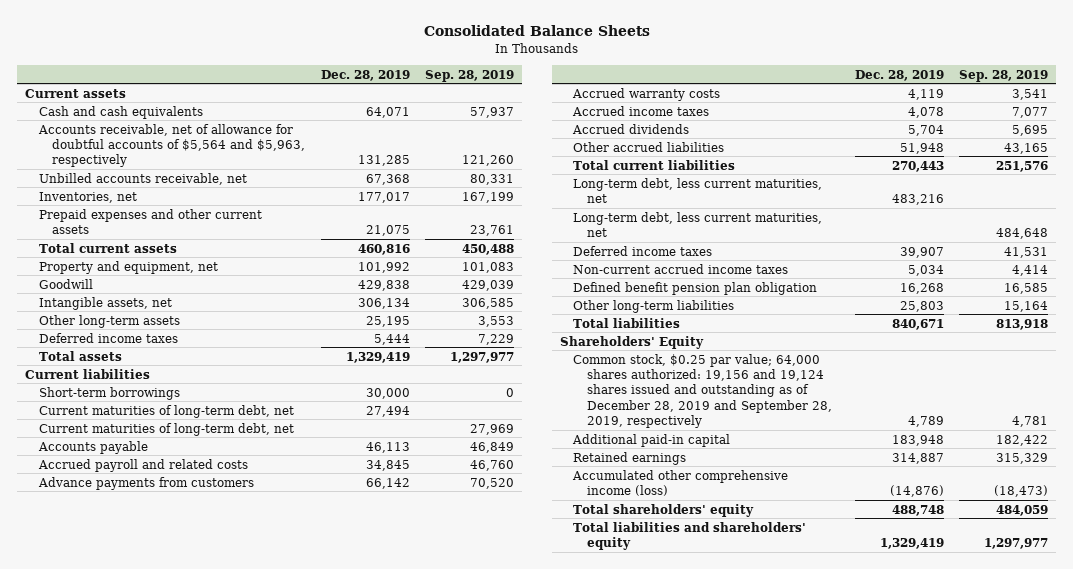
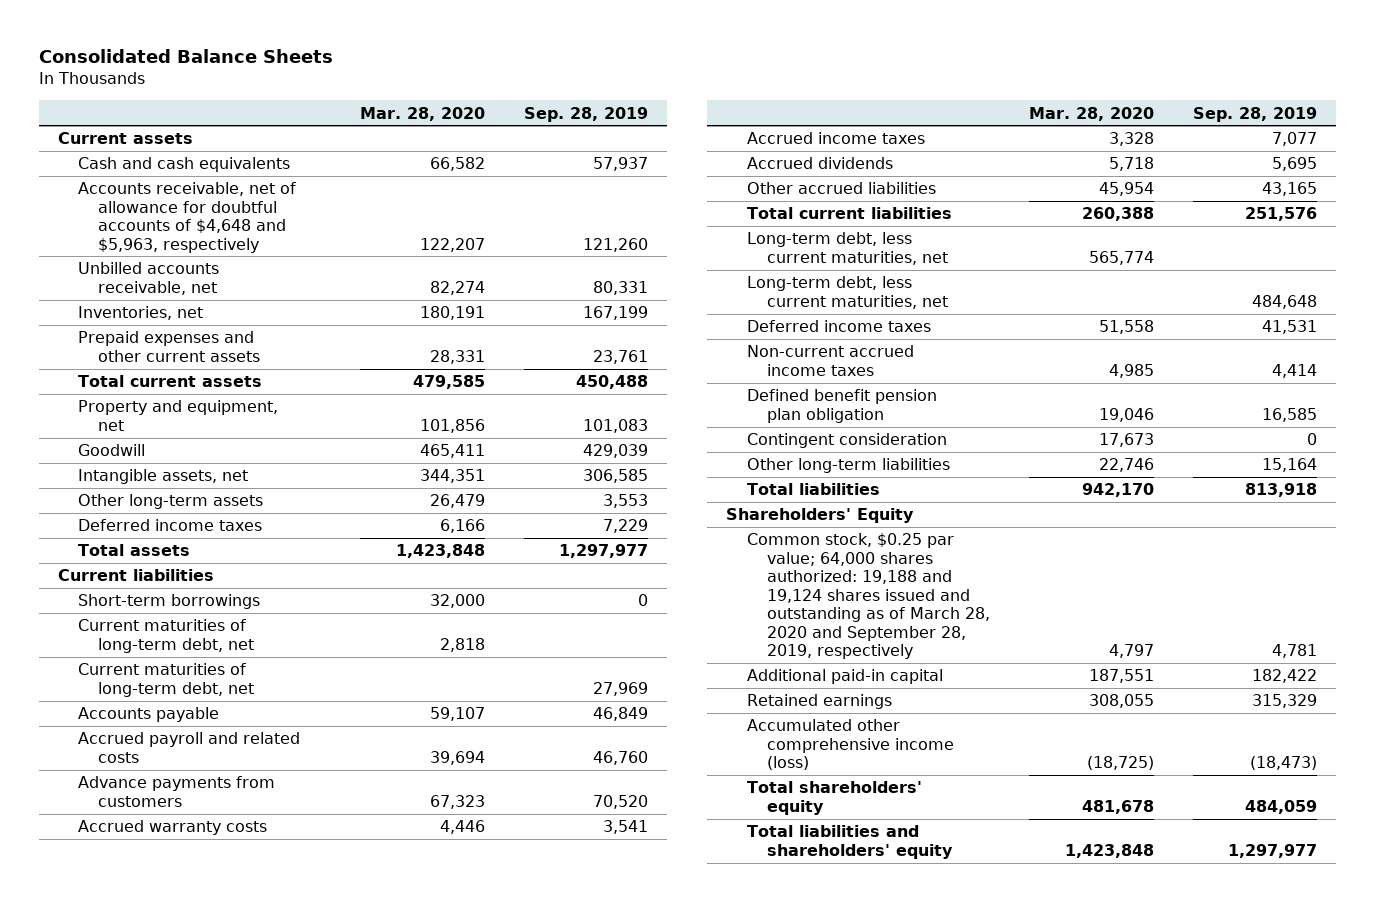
[320,69,410,81] Dec. 28, 2019 -> none
none -> [360,106,486,121] Mar. 28, 2020
[37,123,306,168] Accounts receivable, net of allowance for doubtful accounts of $5,564 and $5,963, respectively -> [78,182,297,253] Accounts receivable, net of allowance for doubtful accounts of $4,648 and $5,963, respectively
none -> [746,433,947,449] Contingent consideration
[573,353,832,428] Common stock, $0.25 par value; 64,000 shares authorized: 19,156 and 19,124 shares issued and outstanding as of December 28, 2019 and September 28, 2019, respectively -> [746,533,990,660] Common stock, $0.25 par value; 64,000 shares authorized: 19,188 and 19,124 shares issued and outstanding as of March 28, 2020 and September 28, 2019, respectively

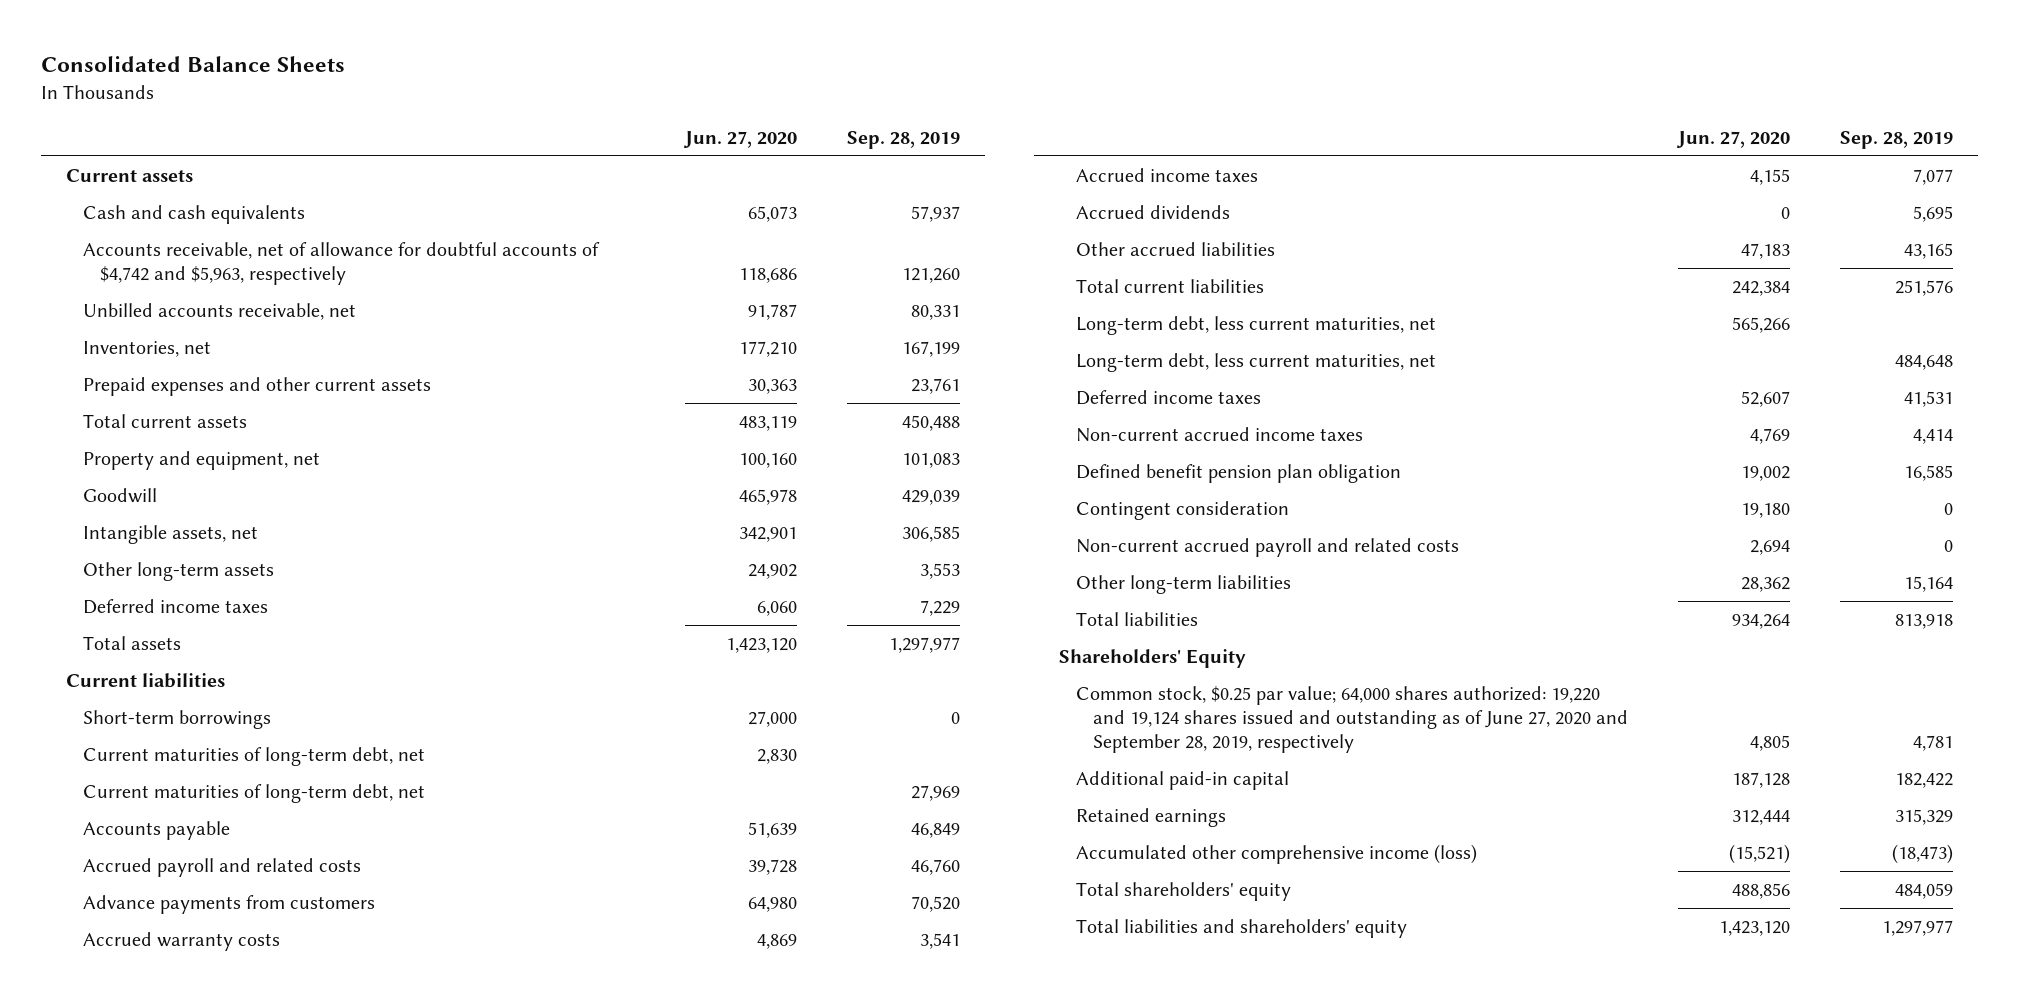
[360,106,486,121] Mar. 28, 2020 -> none
none -> [682,130,797,148] Jun. 27, 2020
[78,182,297,253] Accounts receivable, net of allowance for doubtful accounts of $4,648 and $5,963, respectively -> [82,242,600,286] Accounts receivable, net of allowance for doubtful accounts of $4,742 and $5,963, respectively
none -> [1076,538,1460,558] Non-current accrued payroll and related costs
[746,533,990,660] Common stock, $0.25 par value; 64,000 shares authorized: 19,188 and 19,124 shares issued and outstanding as of March 28, 2020 and September 28, 2019, respectively -> [1076,686,1629,753] Common stock, $0.25 par value; 64,000 shares authorized: 19,220 and 19,124 shares issued and outstanding as of June 27, 2020 and September 28, 2019, respectively

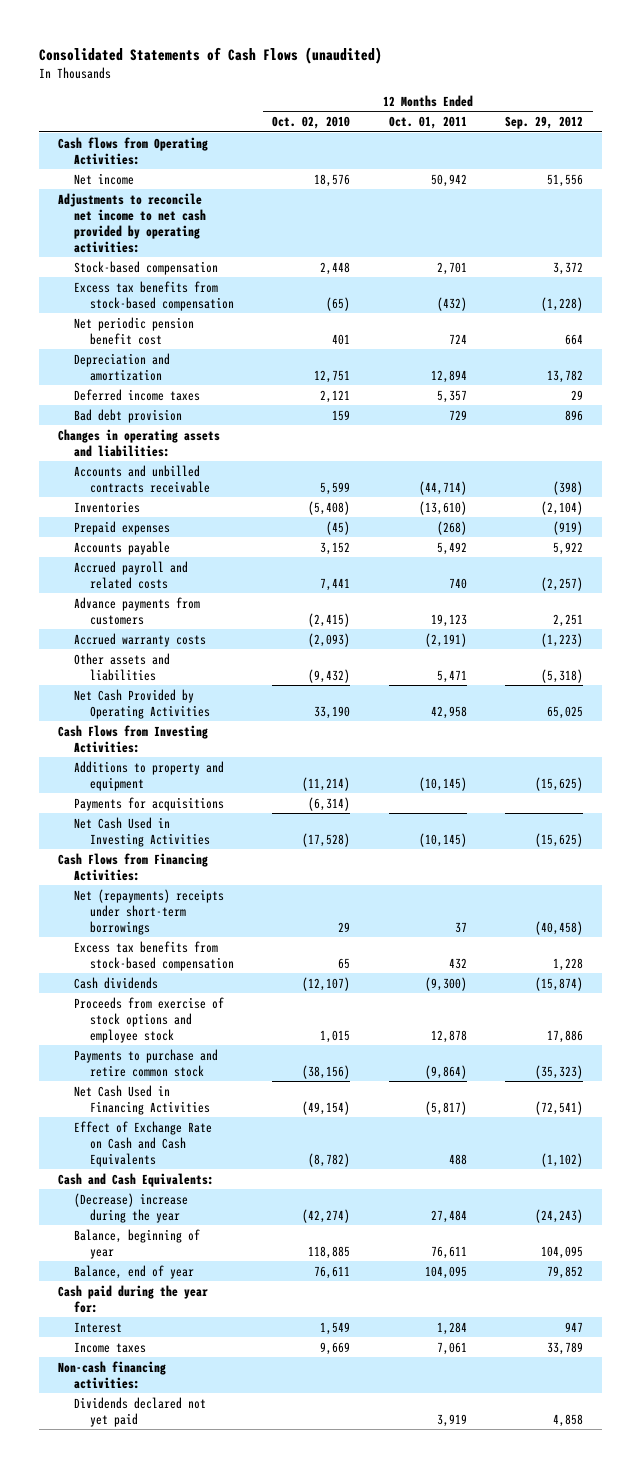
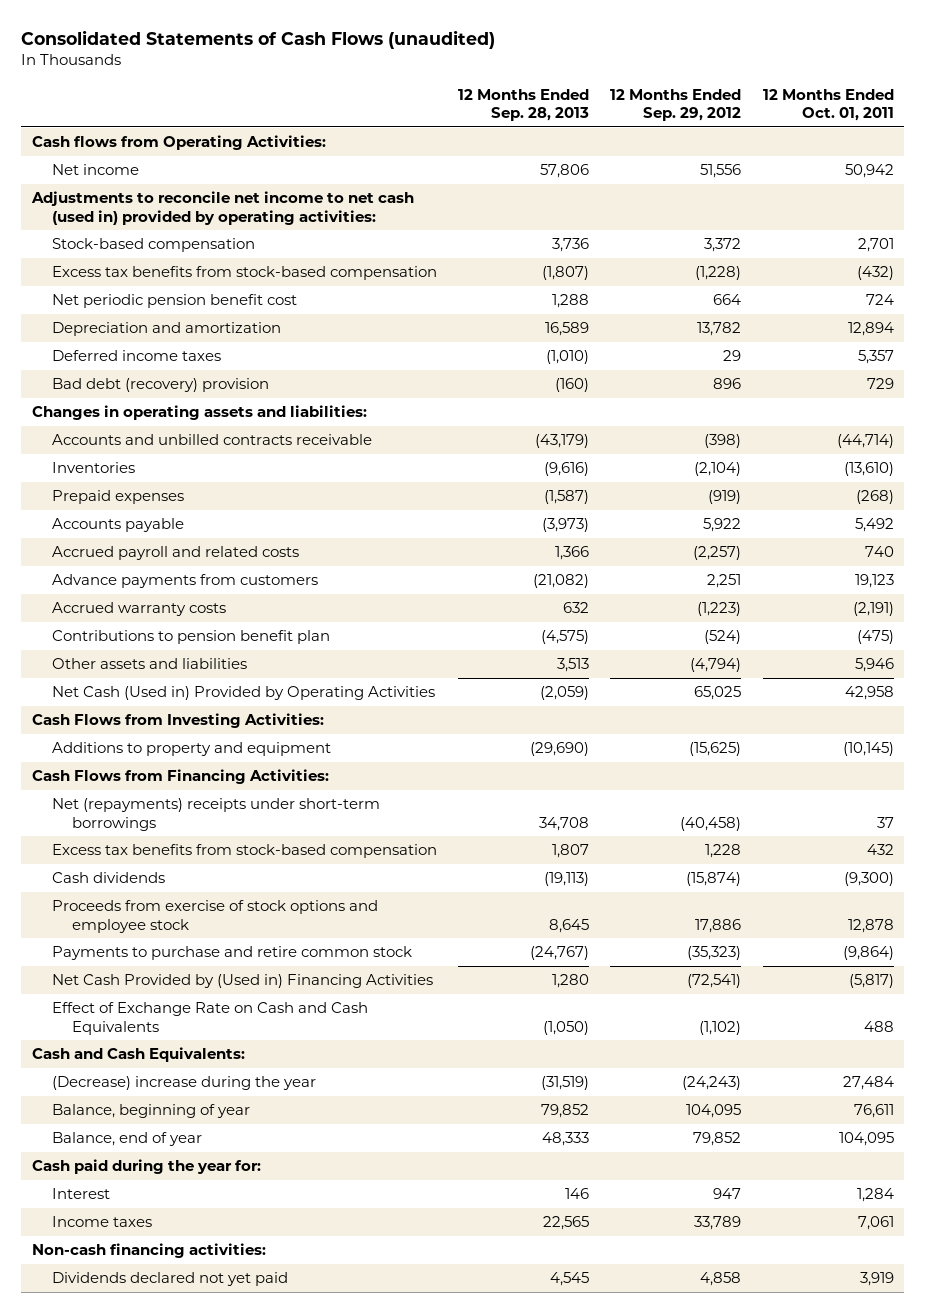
[272,116,351,130] Oct. 02, 2010 -> none
none -> [458,88,590,122] 12 Months Ended Sep. 28, 2013
[58,192,207,253] Adjustments to reconcile net income to net cash provided by operating activities: -> [30,191,414,225] Adjustments to reconcile net income to net cash (used in) provided by operating activities:
[74,408,183,423] Bad debt provision -> [51,378,269,393] Bad debt (recovery) provision
none -> [51,630,330,645] Contributions to pension benefit plan
[436,669,467,683] 5,471 -> [854,658,894,673] 5,946
[541,668,584,683] (5,318) -> [690,658,742,673] (4,794)
[74,688,210,719] Net Cash Provided by Operating Activities -> [51,686,435,701] Net Cash (Used in) Provided by Operating Activities
[74,796,225,811] Payments for acquisitions -> none
[74,816,210,847] Net Cash Used in Investing Activities -> none
[74,1084,210,1115] Net Cash Used in Financing Activities -> [51,974,433,989] Net Cash Provided by (Used in) Financing Activities

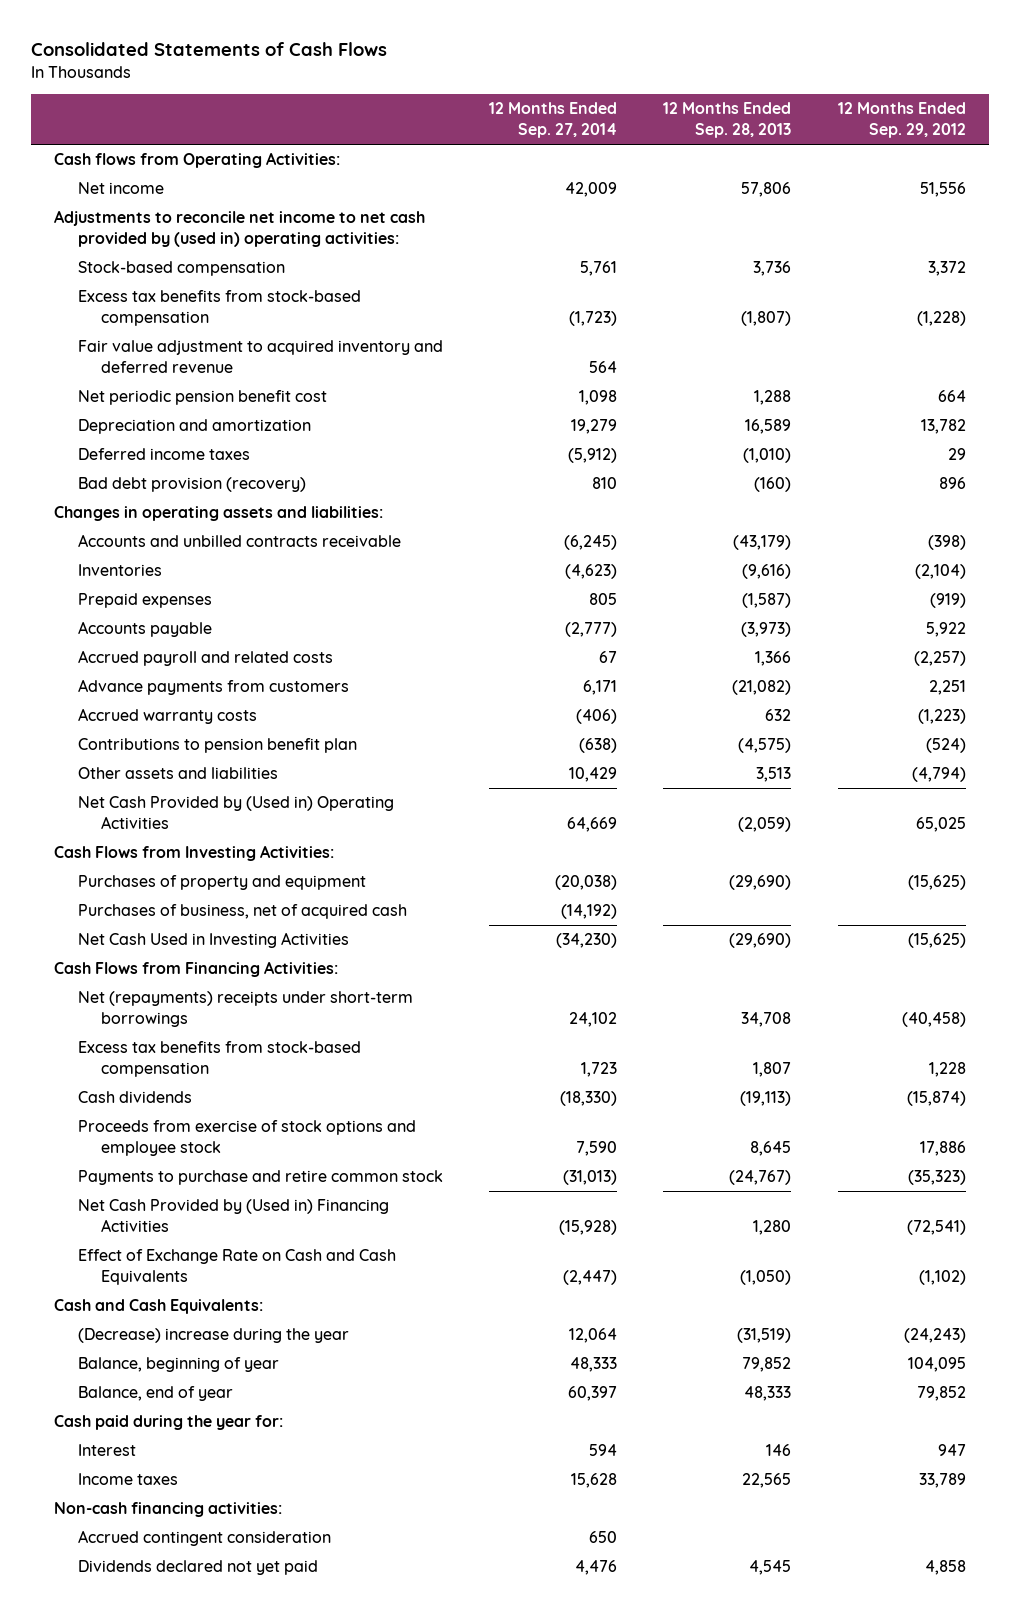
[20,29,495,49] Consolidated Statements of Cash Flows (unaudited) -> [31,42,388,57] Consolidated Statements of Cash Flows
[762,88,894,122] 12 Months Ended Oct. 01, 2011 -> none
none -> [489,102,618,139] 12 Months Ended Sep. 27, 2014
[30,191,414,225] Adjustments to reconcile net income to net cash (used in) provided by operating activities: -> [54,210,426,247] Adjustments to reconcile net income to net cash provided by (used in) operating activities:
none -> [77,340,443,373] Fair value adjustment to acquired inventory and deferred revenue
[51,378,269,393] Bad debt (recovery) provision -> [77,477,306,493] Bad debt provision (recovery)
[51,686,435,701] Net Cash (Used in) Provided by Operating Activities -> [77,796,394,829] Net Cash Provided by (Used in) Operating Activities
[51,742,331,757] Additions to property and equipment -> [77,875,366,891] Purchases of property and equipment
none -> [77,904,407,920] Purchases of business, net of acquired cash
none -> [77,932,349,949] Net Cash Used in Investing Activities
none -> [77,1530,331,1547] Accrued contingent consideration

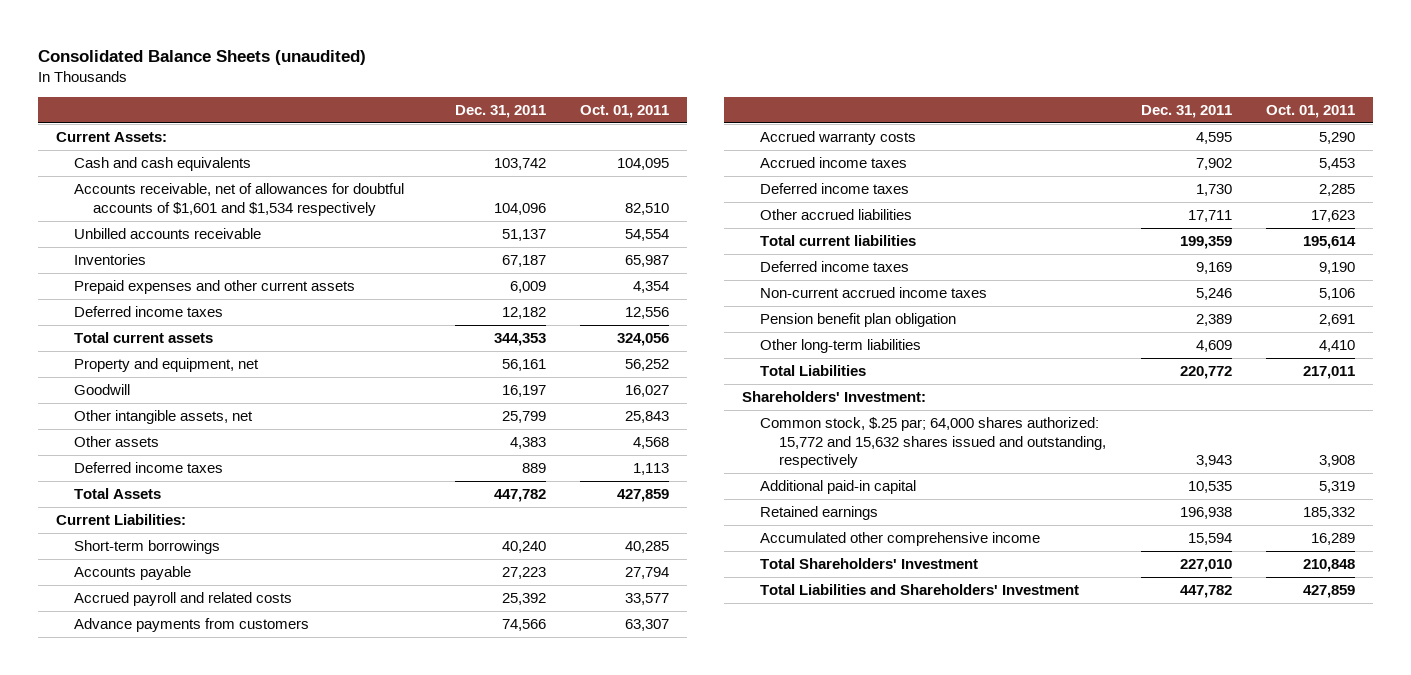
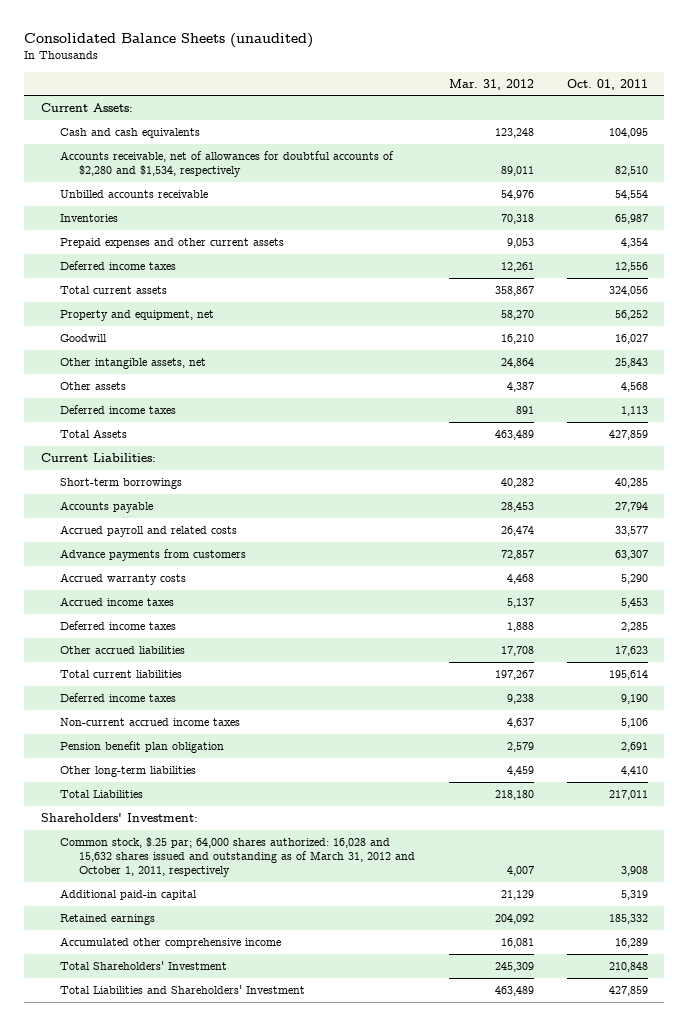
[454,104,546,118] Dec. 31, 2011 -> none
none -> [448,78,534,90] Mar. 31, 2012
[74,183,405,216] Accounts receivable, net of allowances for doubtful accounts of $1,601 and $1,534 respectively -> [60,151,395,178] Accounts receivable, net of allowances for doubtful accounts of $2,280 and $1,534, respectively
[760,417,1106,469] Common stock, $.25 par; 64,000 shares authorized: 15,772 and 15,632 shares issued and outstanding, respectively -> [60,837,416,878] Common stock, $.25 par; 64,000 shares authorized: 16,028 and 15,632 shares issued and outstanding as of March 31, 2012 and October 1, 2011, respectively

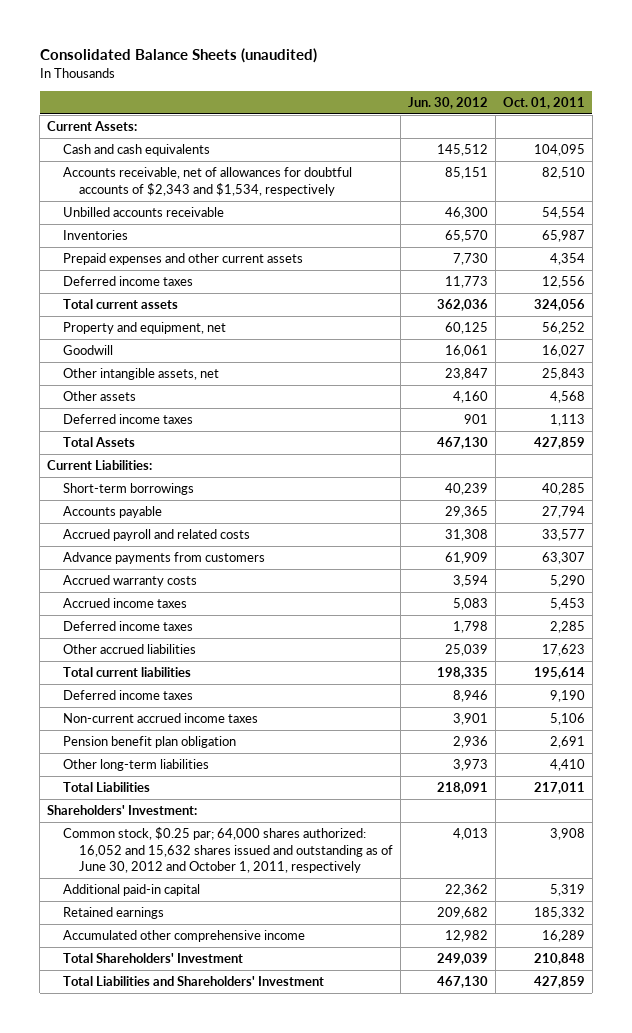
[448,78,534,90] Mar. 31, 2012 -> none
none -> [407,97,488,110] Jun. 30, 2012
[60,151,395,178] Accounts receivable, net of allowances for doubtful accounts of $2,280 and $1,534, respectively -> [63,167,353,196] Accounts receivable, net of allowances for doubtful accounts of $2,343 and $1,534, respectively
[60,837,416,878] Common stock, $.25 par; 64,000 shares authorized: 16,028 and 15,632 shares issued and outstanding as of March 31, 2012 and October 1, 2011, respectively -> [63,827,394,874] Common stock, $0.25 par; 64,000 shares authorized: 16,052 and 15,632 shares issued and outstanding as of June 30, 2012 and October 1, 2011, respectively

